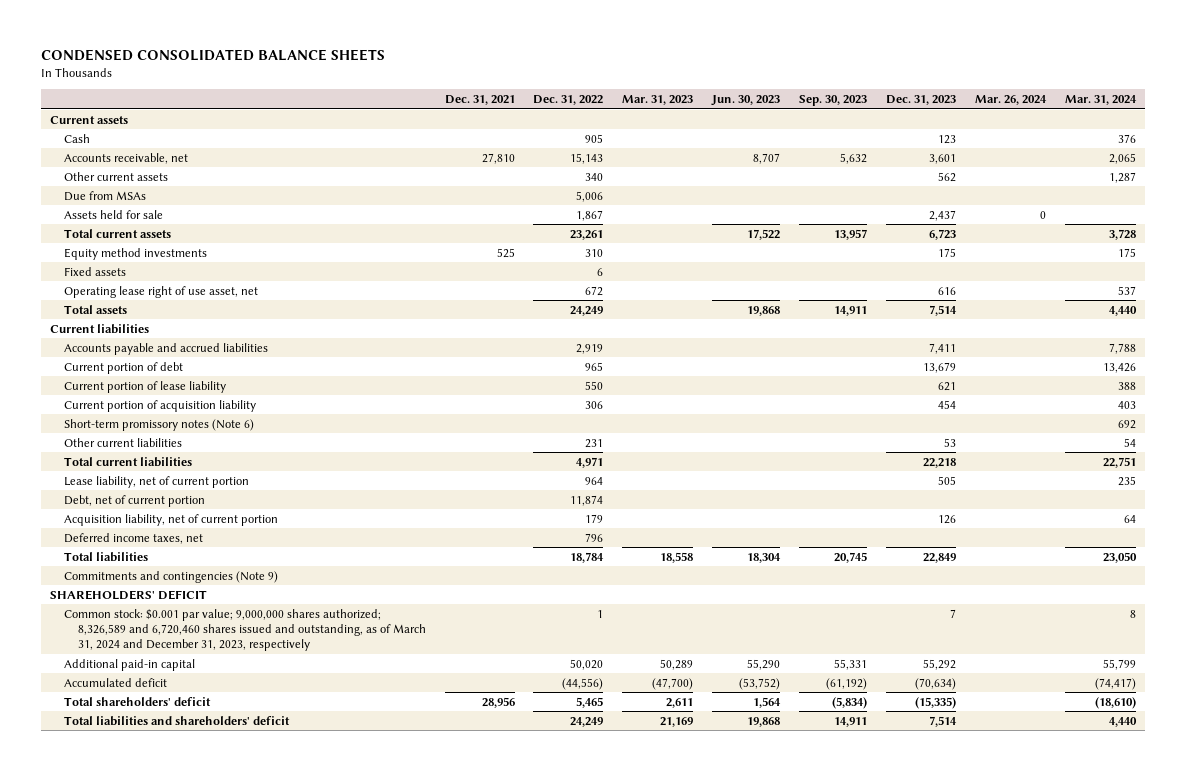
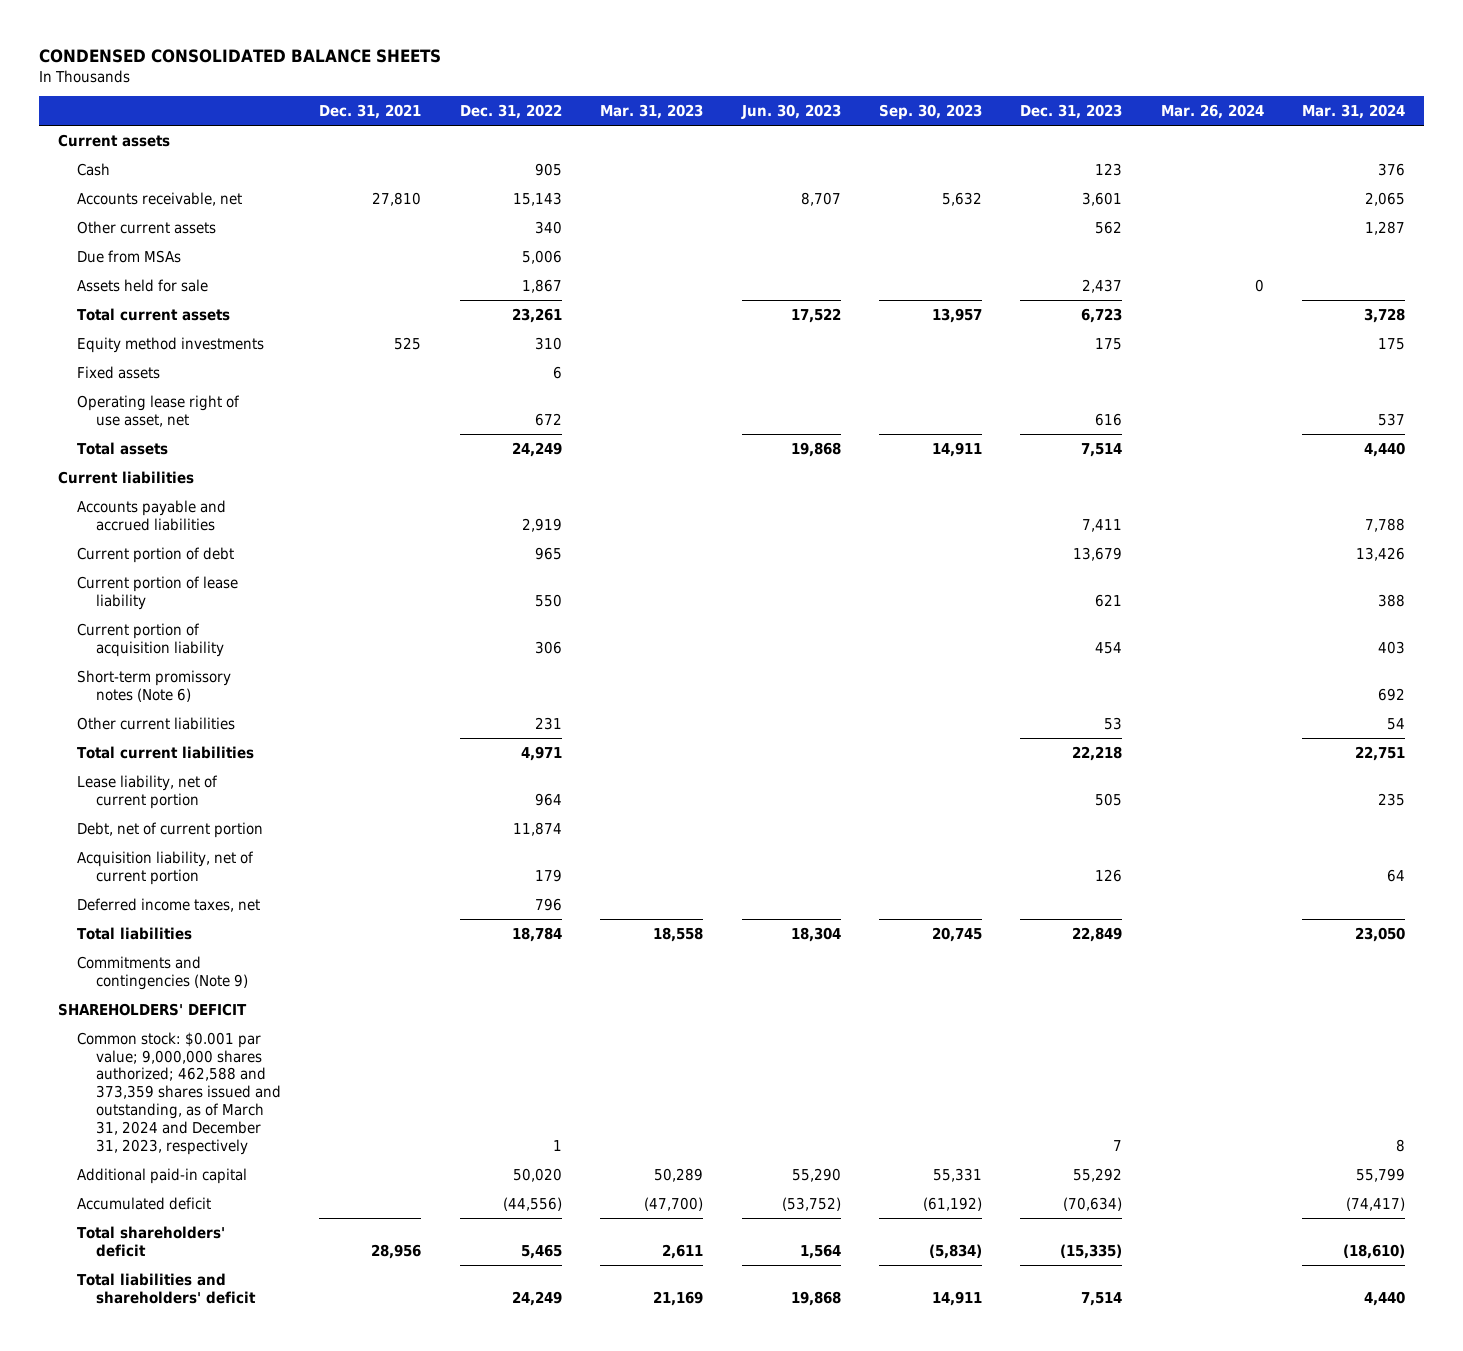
[63,608,426,652] Common stock: $0.001 par value; 9,000,000 shares authorized; 8,326,589 and 6,720,460 shares issued and outstanding, as of March 31, 2024 and December 31, 2023, respectively -> [76,1031,282,1155] Common stock: $0.001 par value; 9,000,000 shares authorized; 462,588 and 373,359 shares issued and outstanding, as of March 31, 2024 and December 31, 2023, respectively

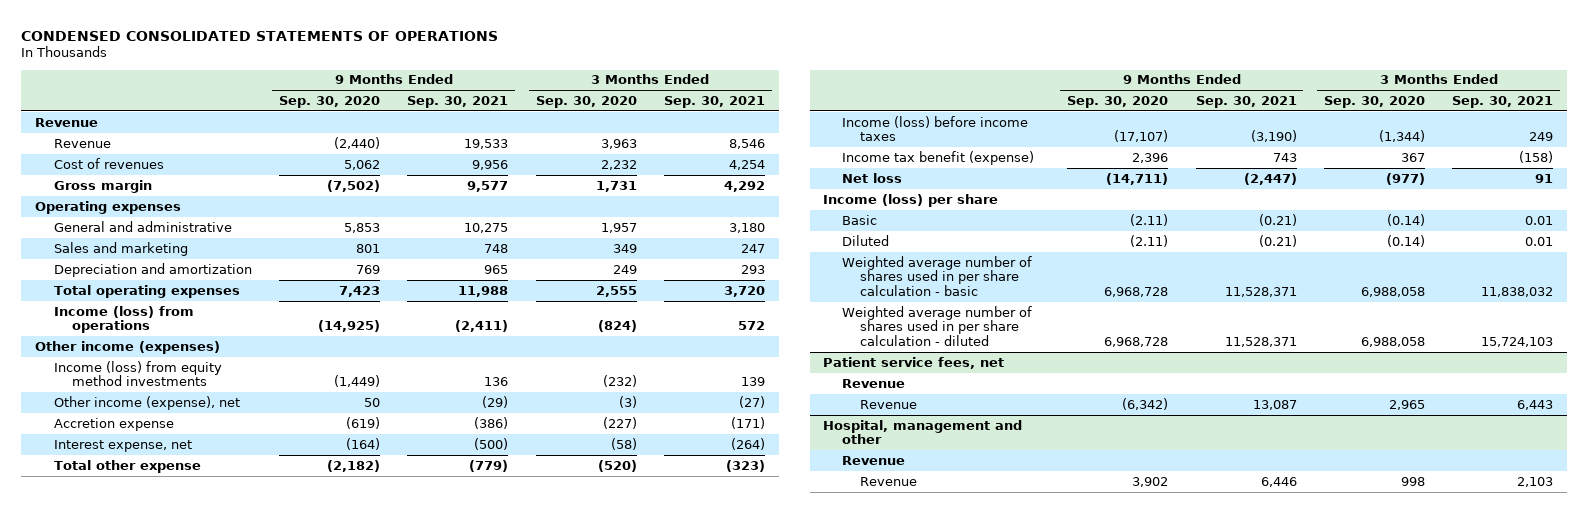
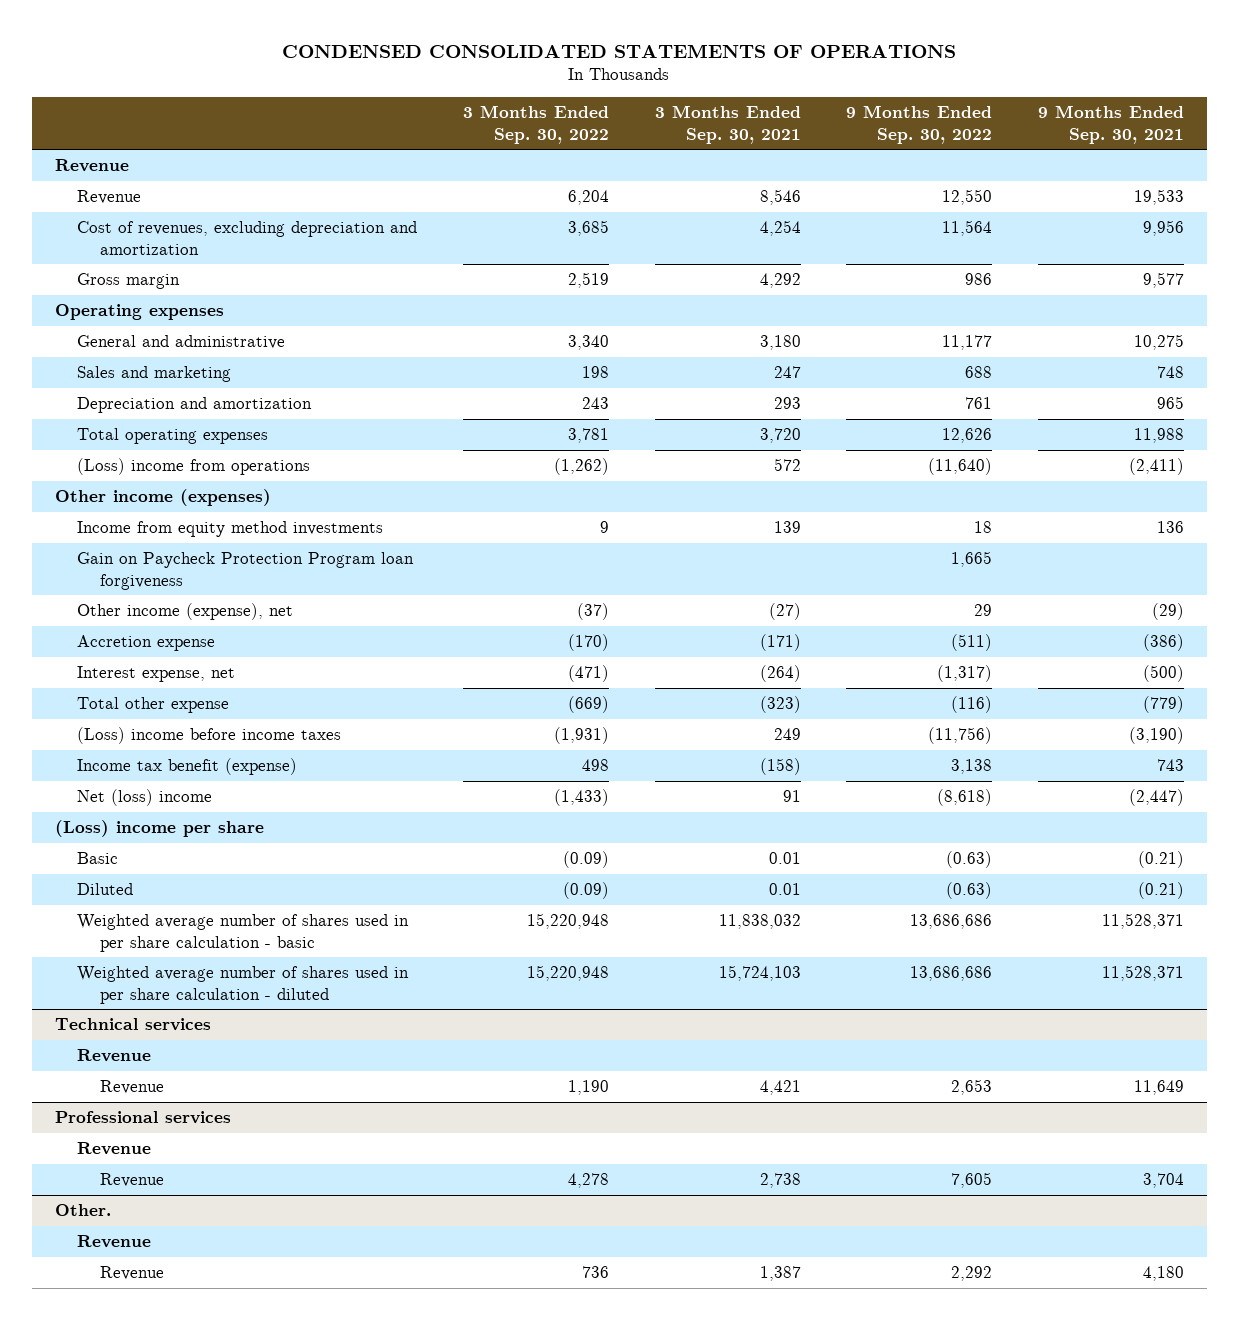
[278,96,380,109] Sep. 30, 2020 -> none
[535,96,637,109] Sep. 30, 2020 -> none
none -> [463,104,610,144] 3 Months Ended Sep. 30, 2022
none -> [846,104,993,144] 9 Months Ended Sep. 30, 2022
[53,157,164,169] Cost of revenues -> [77,221,418,255] Cost of revenues, excluding depreciation and amortization
[53,305,194,334] Income (loss) from operations -> [77,458,311,476] (Loss) income from operations
[53,360,222,387] Income (loss) from equity method investments -> [77,521,384,538] Income from equity method investments
none -> [77,552,415,590] Gain on Paycheck Protection Program loan forgiveness
[841,115,1028,142] Income (loss) before income taxes -> [77,727,342,745] (Loss) income before income taxes
[841,172,902,183] Net loss -> [77,789,213,807] Net (loss) income
[823,193,999,207] Income (loss) per share -> [54,820,264,838] (Loss) income per share
[823,356,1005,369] Patient service fees, net -> none
none -> [54,1018,211,1032] Technical services
[823,419,1023,445] Hospital, management and other -> none
[1252,399,1297,410] 13,087 -> [1134,1080,1185,1096] 11,649
[1517,399,1554,410] 6,443 -> [759,1080,801,1096] 4,421
none -> [54,1111,231,1125] Professional services
[1260,476,1297,487] 6,446 -> [1143,1173,1185,1189] 3,704
[1517,476,1554,487] 2,103 -> [759,1173,801,1189] 2,738
none -> [54,1204,111,1217] Other.
none -> [77,1235,152,1249] Revenue
none -> [99,1266,164,1281] Revenue

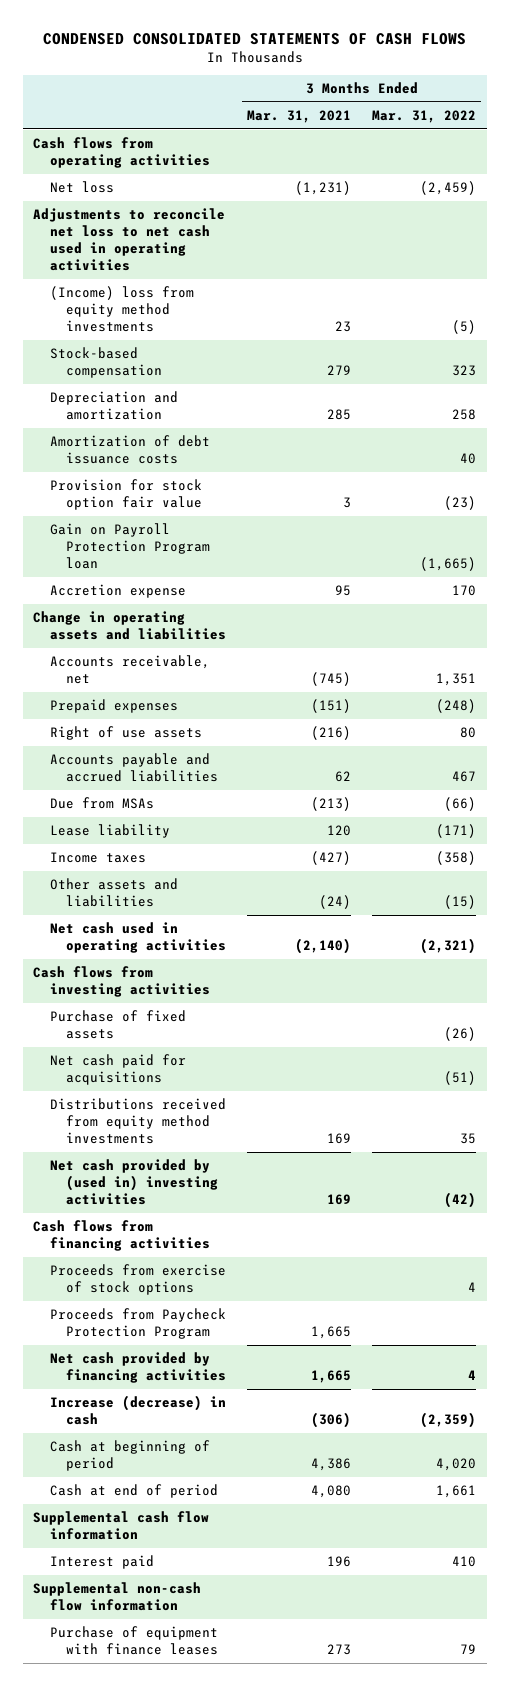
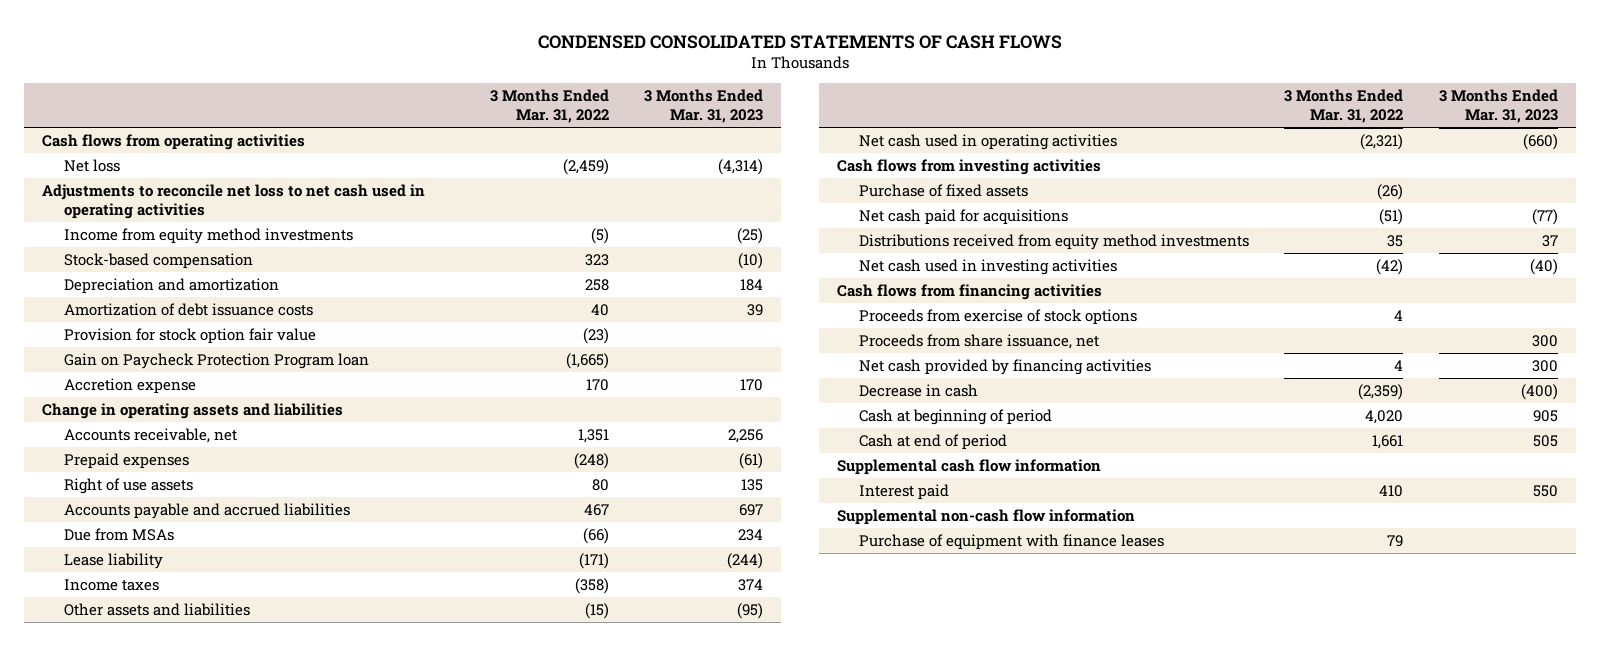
[247,110,352,124] Mar. 31, 2021 -> none
none -> [644,88,764,124] 3 Months Ended Mar. 31, 2023
[49,286,194,332] (Income) loss from equity method investments -> [64,227,354,244] Income from equity method investments
[49,523,211,569] Gain on Payroll Protection Program loan -> [64,352,370,369] Gain on Paycheck Protection Program loan
[49,1159,219,1205] Net cash provided by (used in) investing activities -> [858,258,1117,275] Net cash used in investing activities
[49,1308,226,1340] Proceeds from Paycheck Protection Program -> none
none -> [858,333,1099,349] Proceeds from share issuance, net
[49,1395,226,1426] Increase (decrease) in cash -> [858,383,978,397] Decrease in cash

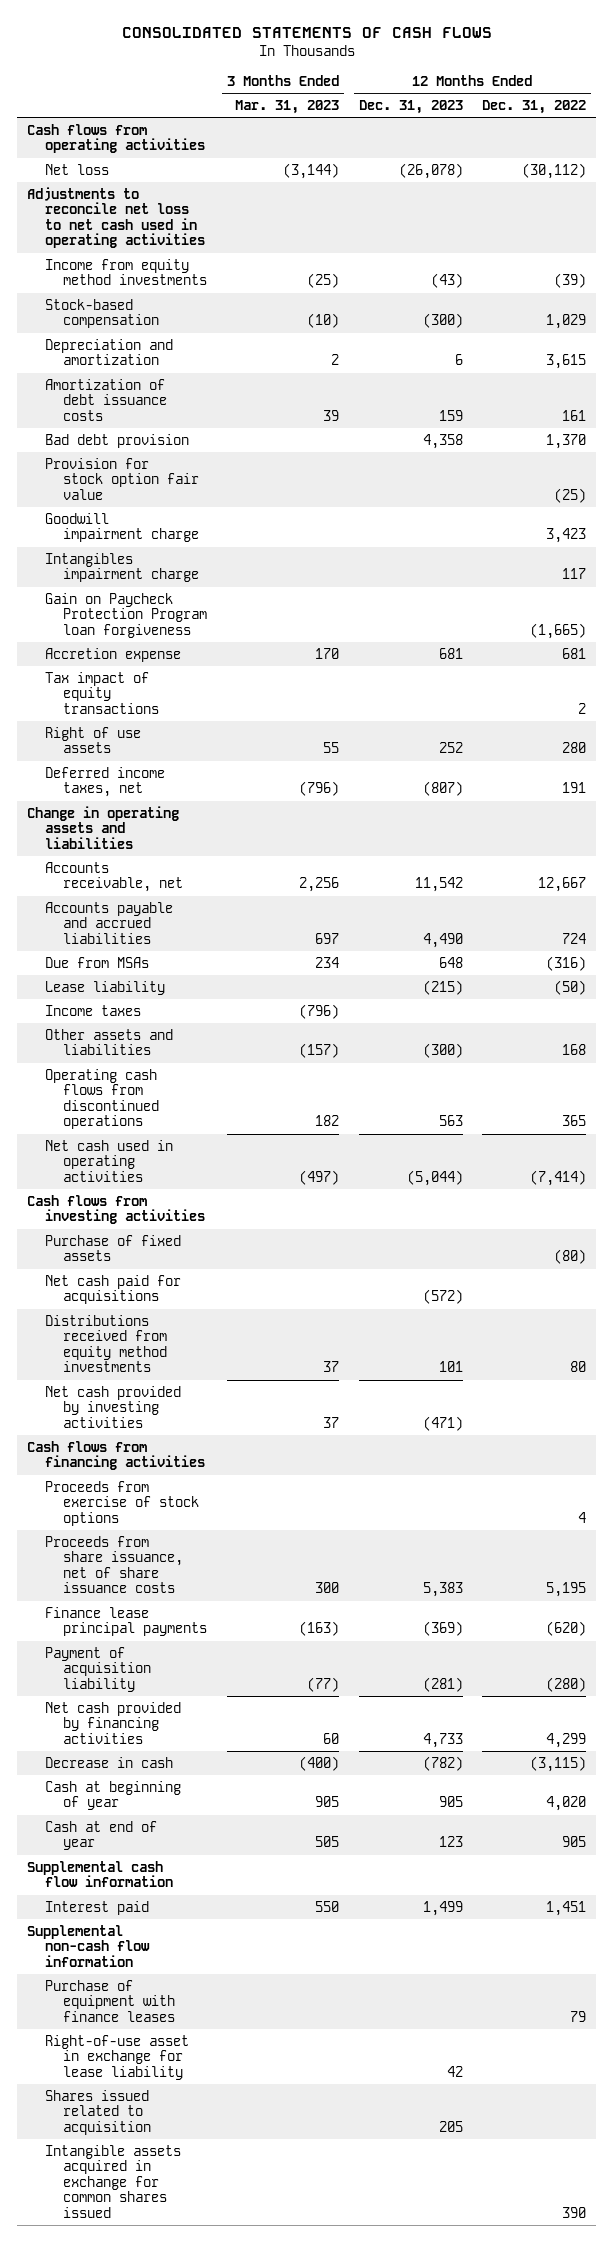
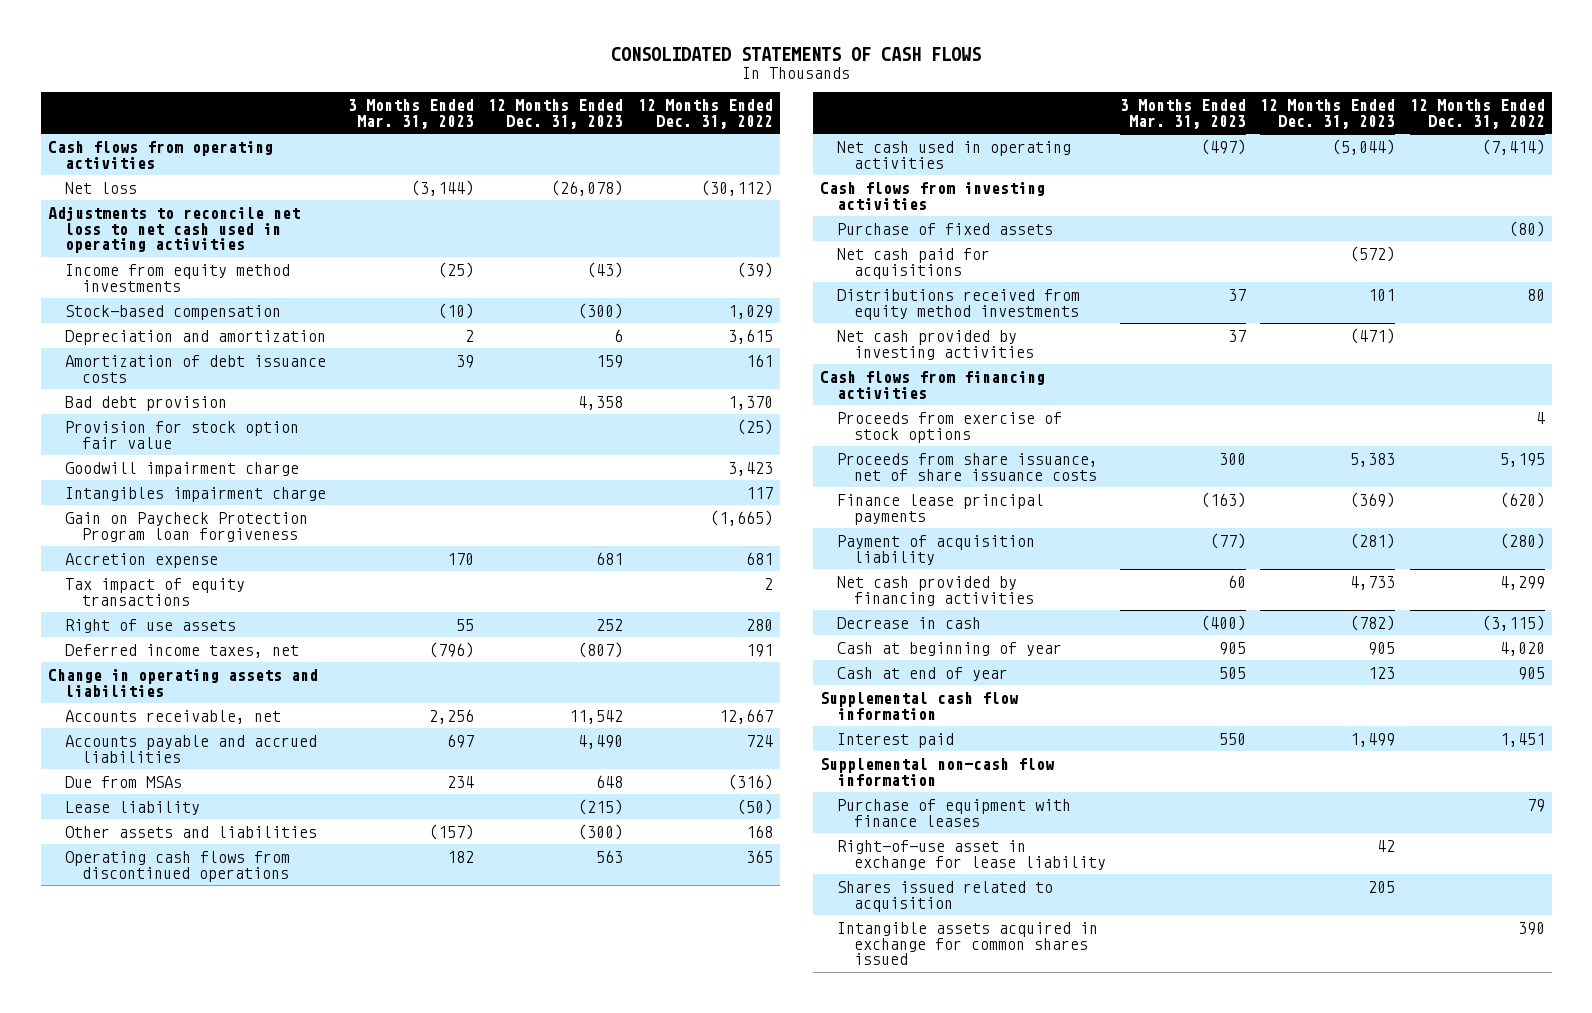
[44,1004,141,1016] Income taxes -> none

